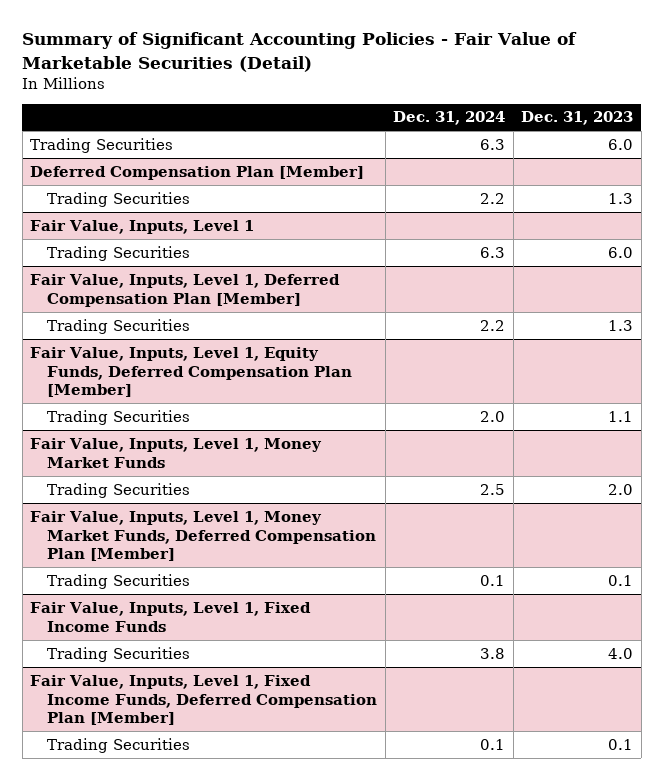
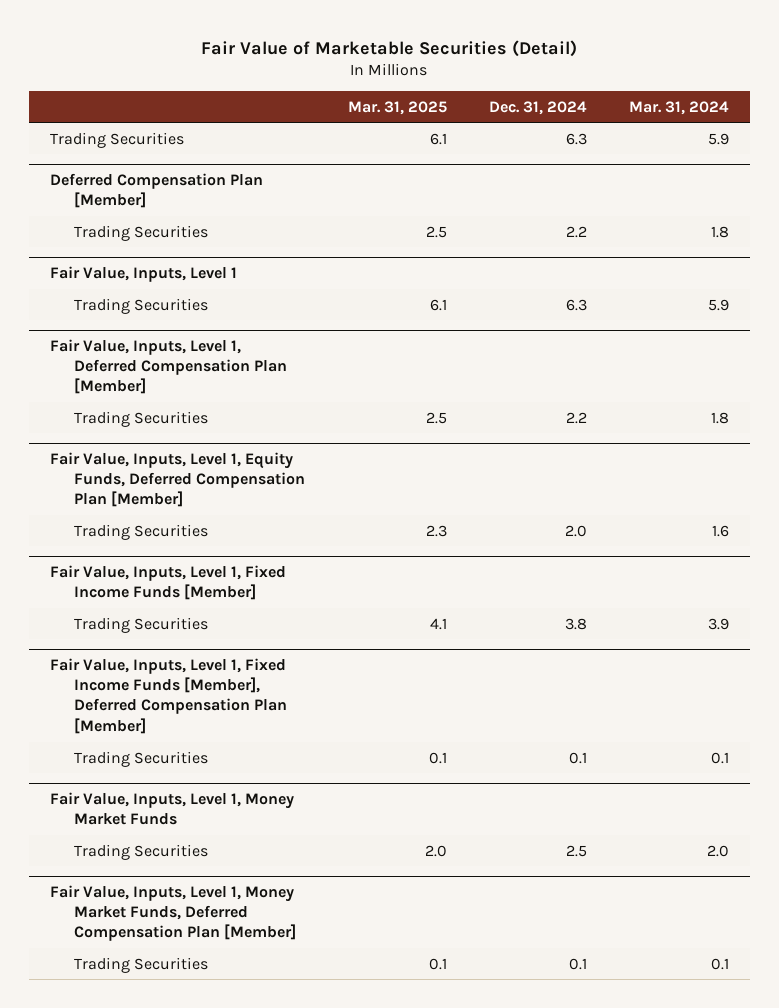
[22,32,578,72] Summary of Significant Accounting Policies - Fair Value of Marketable Securities (Detail) -> [201,39,578,57] Fair Value of Marketable Securities (Detail)
[521,111,634,126] Dec. 31, 2023 -> none
none -> [347,100,447,115] Mar. 31, 2025
none -> [628,100,729,115] Mar. 31, 2024
none -> [50,564,287,601] Fair Value, Inputs, Level 1, Fixed Income Funds [Member]
none -> [74,616,209,633] Trading Securities
none -> [50,657,288,734] Fair Value, Inputs, Level 1, Fixed Income Funds [Member], Deferred Compensation Plan [Member]
none -> [74,750,209,767] Trading Securities
[30,601,312,632] Fair Value, Inputs, Level 1, Fixed Income Funds -> none
[47,646,191,662] Trading Securities -> none
[30,674,378,726] Fair Value, Inputs, Level 1, Fixed Income Funds, Deferred Compensation Plan [Member] -> none
[47,737,191,753] Trading Securities -> none

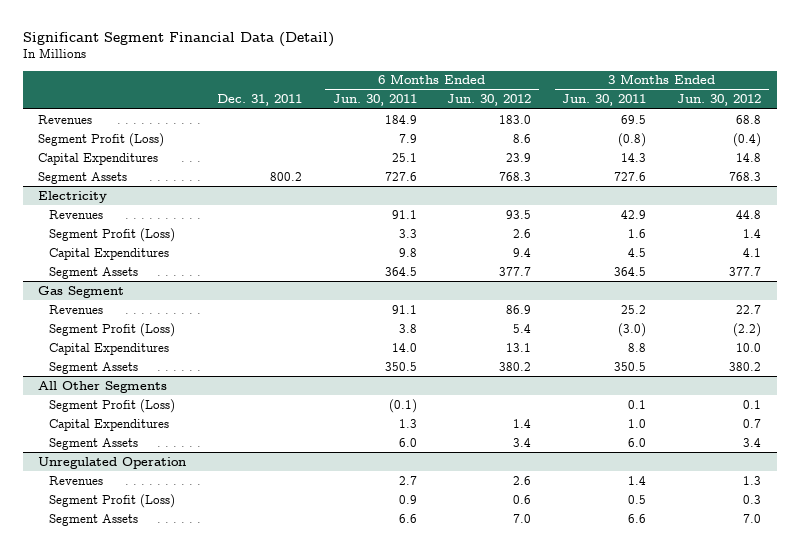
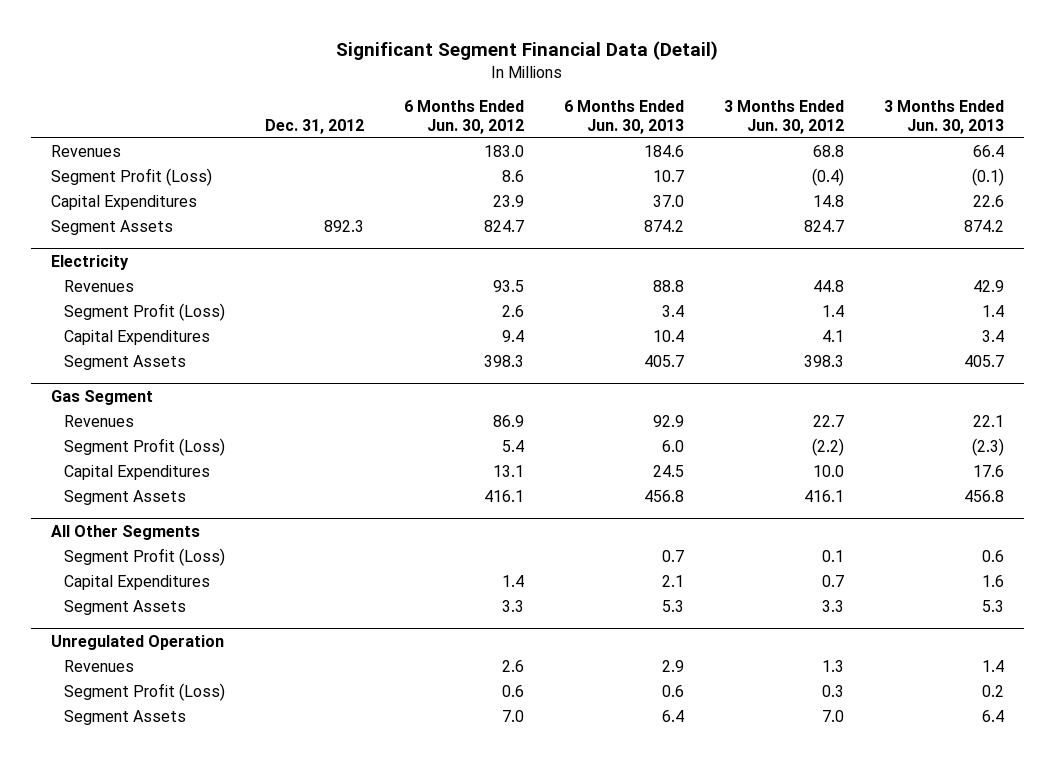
[216,94,302,107] Dec. 31, 2011 -> none
[332,94,417,107] Jun. 30, 2011 -> none
[562,94,647,107] Jun. 30, 2011 -> none
none -> [265,118,365,134] Dec. 31, 2012
none -> [563,100,684,134] 6 Months Ended Jun. 30, 2013
none -> [883,100,1004,134] 3 Months Ended Jun. 30, 2013
[499,171,532,181] 768.3 -> [484,220,525,233] 824.7
[729,171,762,181] 768.3 -> [803,220,844,233] 824.7
[499,266,532,276] 377.7 -> [484,355,525,368] 398.3
[729,266,762,276] 377.7 -> [803,355,844,368] 398.3
[499,361,532,371] 380.2 -> [484,490,525,503] 416.1
[729,361,762,371] 380.2 -> [803,490,844,503] 416.1
[513,437,532,447] 3.4 -> [502,600,525,613] 3.3
[743,437,762,447] 3.4 -> [821,600,844,613] 3.3

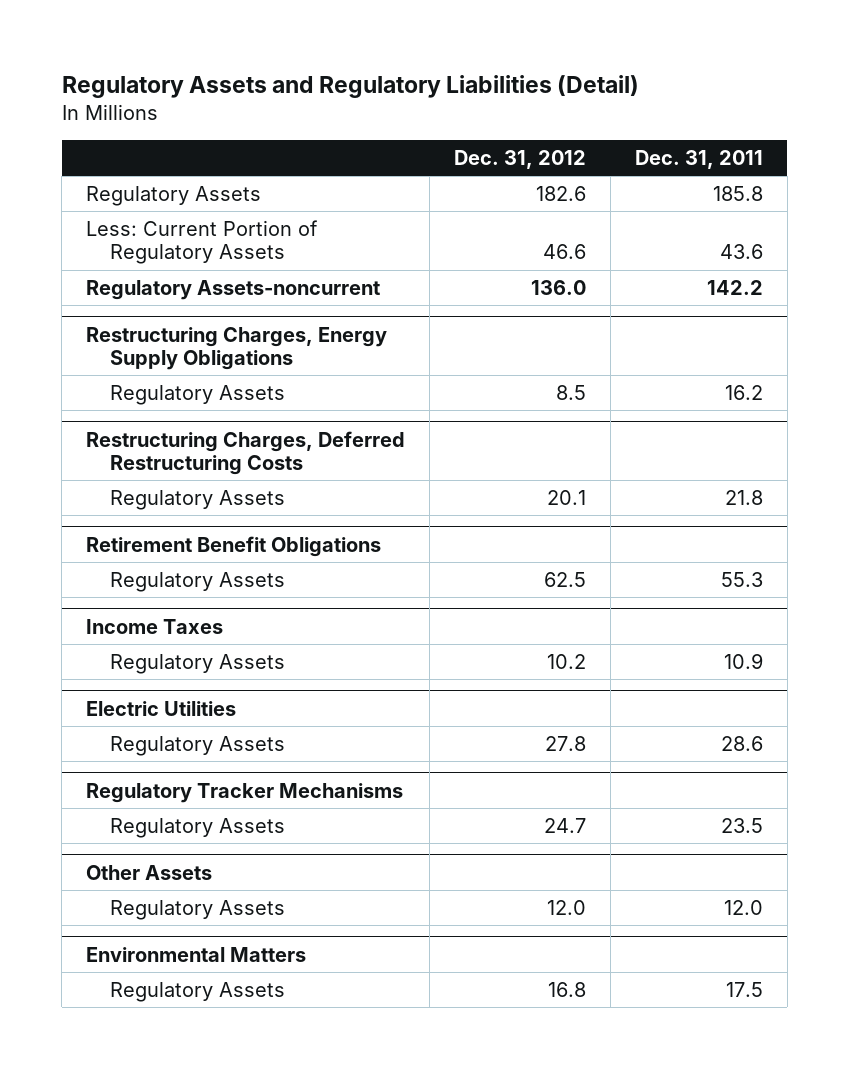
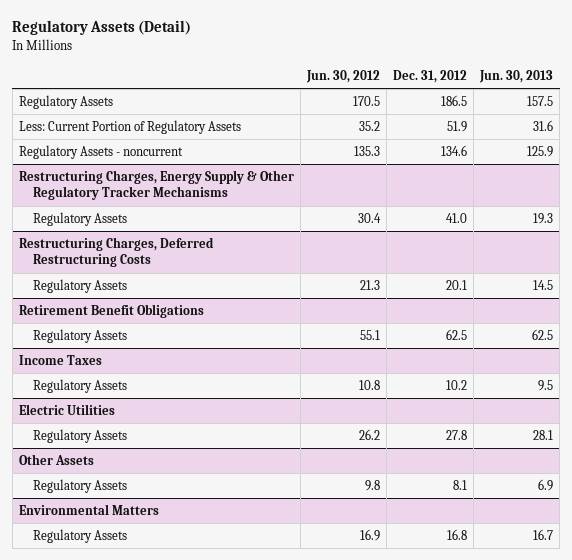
[61,74,639,98] Regulatory Assets and Regulatory Liabilities (Detail) -> [12,20,192,36] Regulatory Assets (Detail)
[634,149,763,169] Dec. 31, 2011 -> none
none -> [306,69,381,83] Jun. 30, 2012
none -> [479,69,554,83] Jun. 30, 2013
[86,326,388,370] Restructuring Charges, Energy Supply Obligations -> none
[535,186,586,202] 182.6 -> [441,95,468,107] 186.5
[542,244,586,260] 46.6 -> [447,121,468,133] 51.9
[86,280,381,301] Regulatory Assets-noncurrent -> [18,145,183,160] Regulatory Assets - noncurrent
[530,280,586,296] 136.0 -> [441,145,468,157] 134.6
none -> [18,170,294,201] Restructuring Charges, Energy Supply & Other Regulatory Tracker Mechanisms
[555,385,586,401] 8.5 -> [446,213,468,224] 41.0
[86,782,404,803] Regulatory Tracker Mechanisms -> none
[110,818,286,839] Regulatory Assets -> none
[546,900,586,916] 12.0 -> [453,480,468,491] 8.1

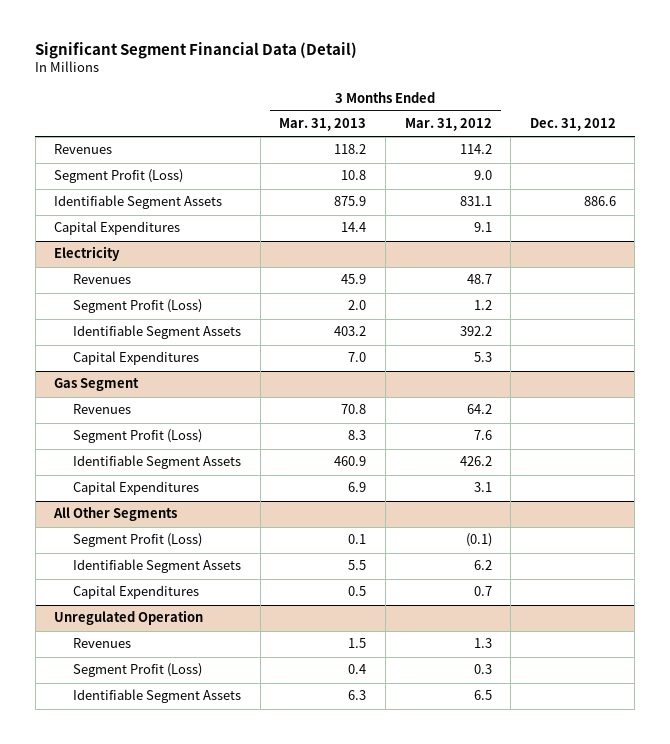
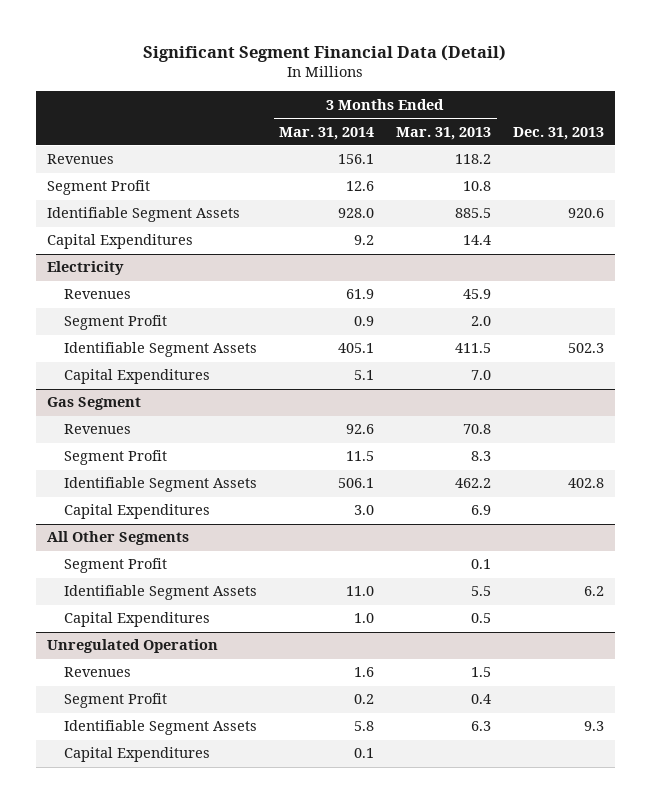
[404,118,492,132] Mar. 31, 2012 -> none
[529,118,616,132] Dec. 31, 2012 -> none
none -> [279,126,375,140] Mar. 31, 2014
none -> [513,126,605,140] Dec. 31, 2013
[54,169,184,184] Segment Profit (Loss) -> [46,180,150,196] Segment Profit
[334,196,367,207] 875.9 -> [455,208,492,219] 885.5
[72,299,202,314] Segment Profit (Loss) -> [64,315,168,331] Segment Profit
[334,326,367,337] 403.2 -> [455,343,492,354] 411.5
[72,429,202,444] Segment Profit (Loss) -> [64,450,168,466] Segment Profit
[334,456,367,467] 460.9 -> [455,478,492,489] 462.2
[72,533,202,548] Segment Profit (Loss) -> [64,558,168,574] Segment Profit
[72,663,202,678] Segment Profit (Loss) -> [64,693,168,709] Segment Profit
none -> [64,747,211,763] Capital Expenditures

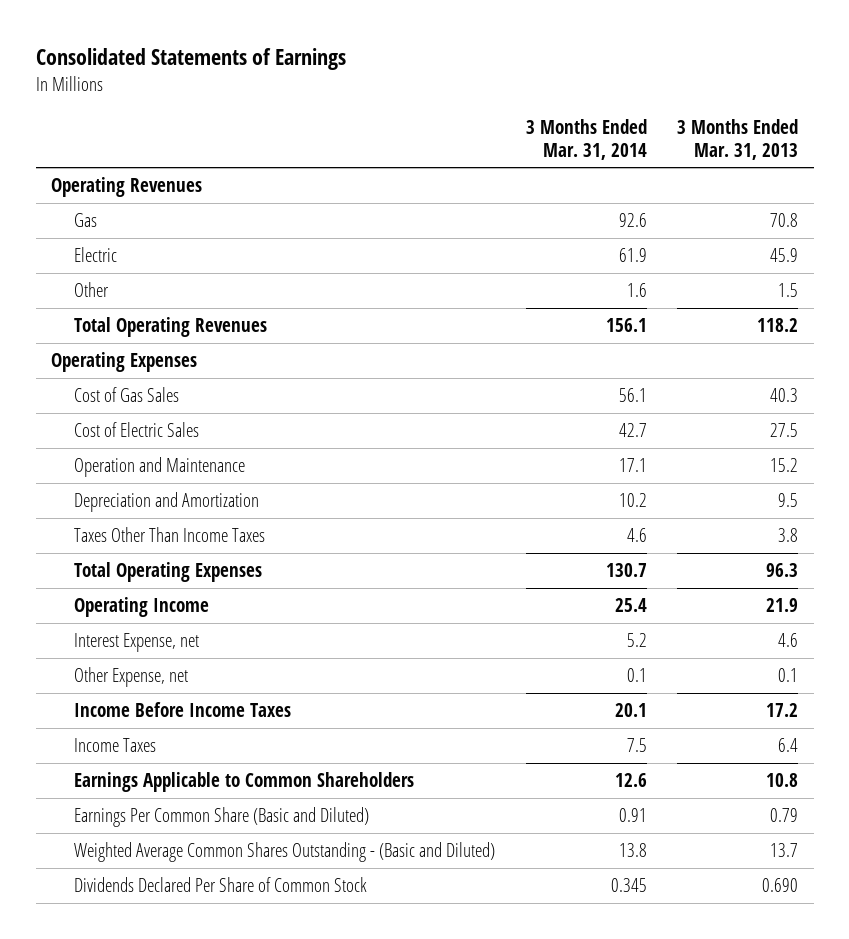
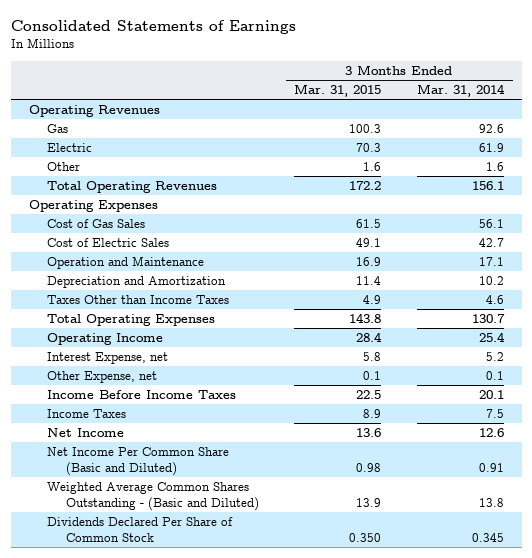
[677,119,799,160] 3 Months Ended Mar. 31, 2013 -> none
none -> [294,84,382,98] Mar. 31, 2015
[73,527,265,543] Taxes Other Than Income Taxes -> [47,294,230,304] Taxes Other than Income Taxes
[73,772,414,793] Earnings Applicable to Common Shareholders -> [47,427,125,437] Net Income
[73,807,369,828] Earnings Per Common Share (Basic and Diluted) -> [47,446,230,476] Net Income Per Common Share (Basic and Diluted)

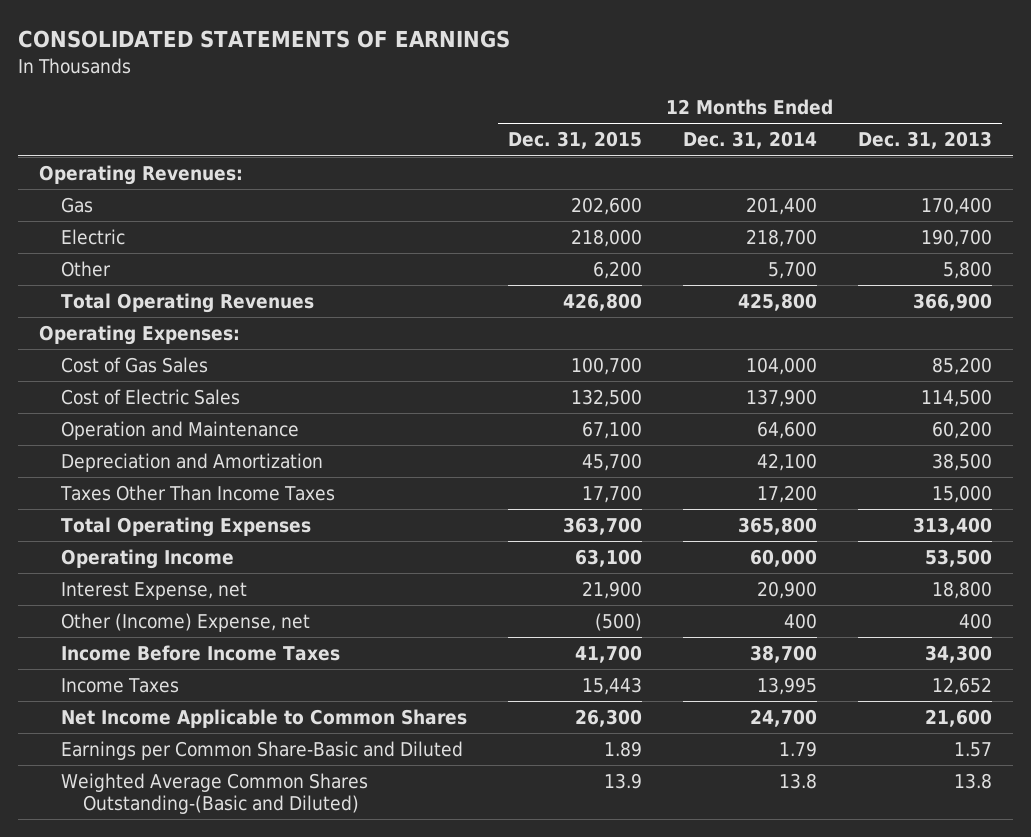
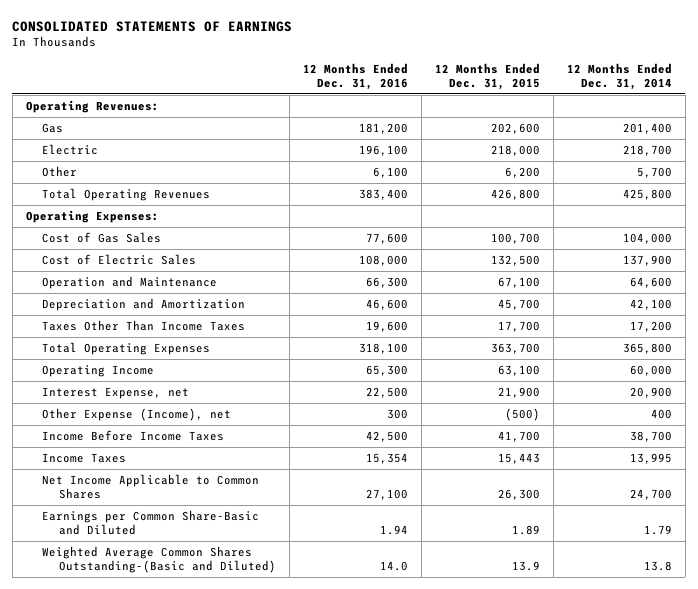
[858,131,993,150] Dec. 31, 2013 -> none
none -> [302,63,408,90] 12 Months Ended Dec. 31, 2016
[60,612,310,632] Other (Income) Expense, net -> [42,408,232,422] Other Expense (Income), net

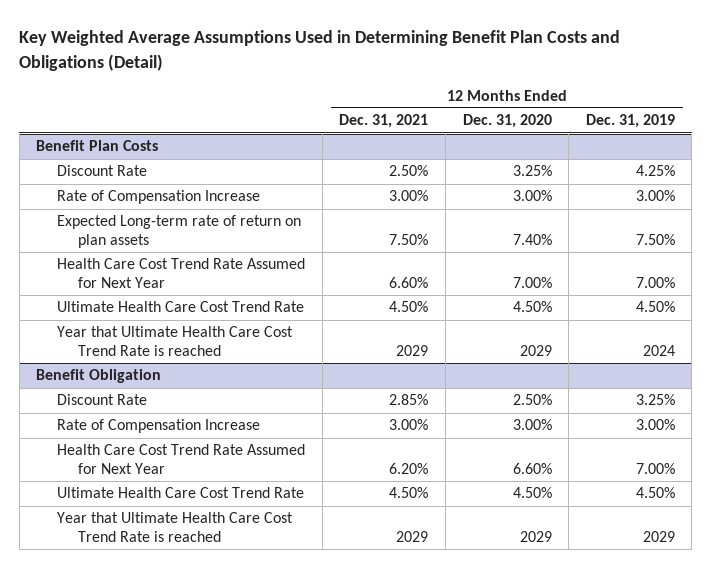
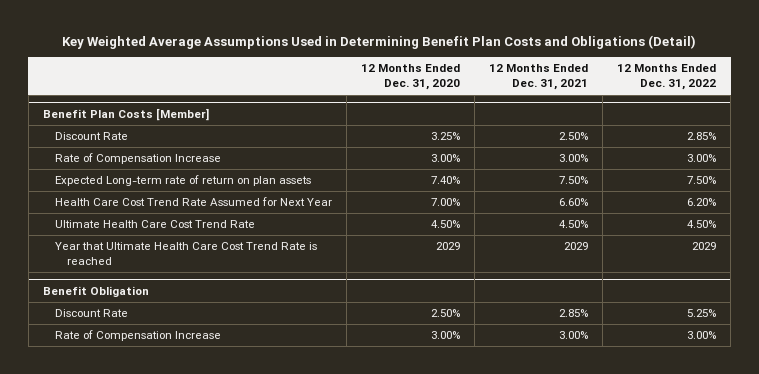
[585,114,675,129] Dec. 31, 2019 -> none
none -> [617,64,717,91] 12 Months Ended Dec. 31, 2022
[36,140,159,152] Benefit Plan Costs -> [42,107,209,121] Benefit Plan Costs [Member]
[57,444,306,474] Health Care Cost Trend Rate Assumed for Next Year -> none
[57,487,305,499] Ultimate Health Care Cost Trend Rate -> none
[57,512,294,542] Year that Ultimate Health Care Cost Trend Rate is reached -> none

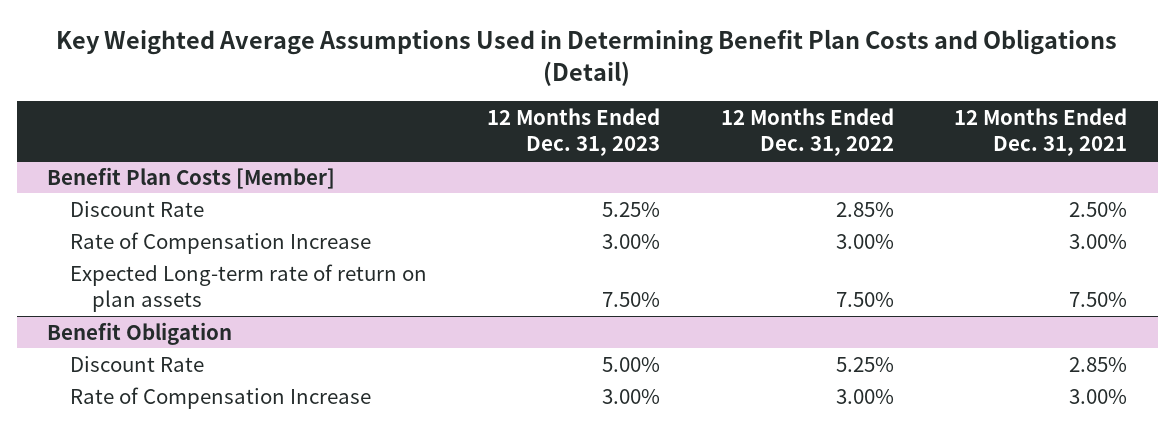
[360,64,460,91] 12 Months Ended Dec. 31, 2020 -> none
none -> [487,108,661,157] 12 Months Ended Dec. 31, 2023
[54,197,332,207] Health Care Cost Trend Rate Assumed for Next Year -> none
[54,220,255,229] Ultimate Health Care Cost Trend Rate -> none
[54,242,317,266] Year that Ultimate Health Care Cost Trend Rate is reached -> none

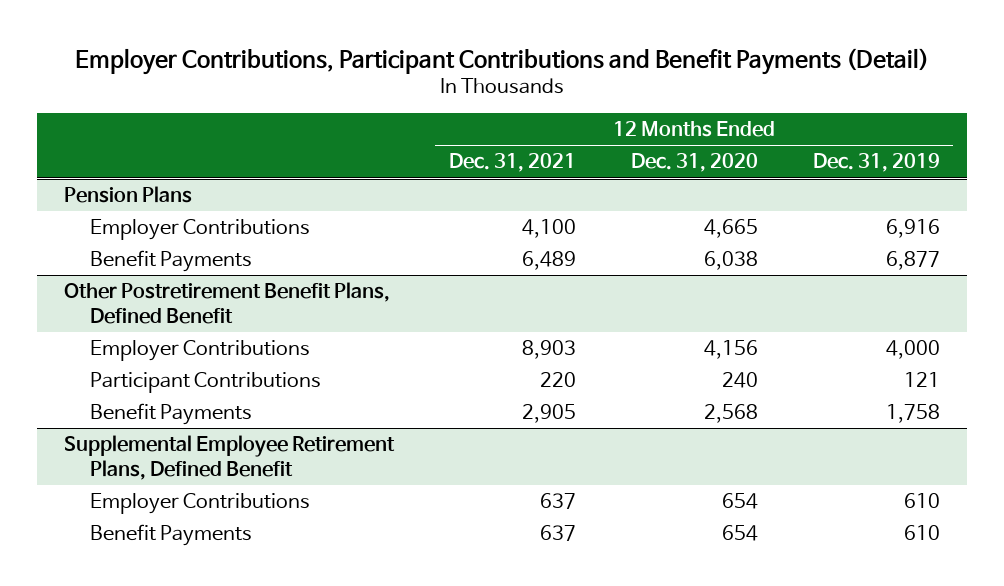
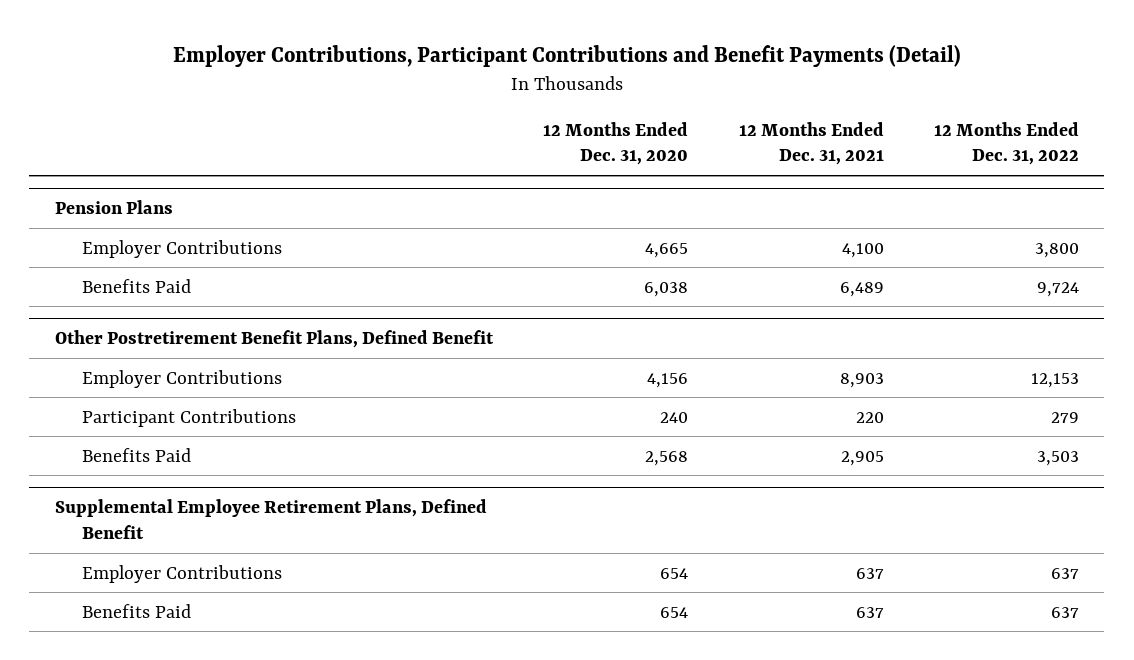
[812,153,940,173] Dec. 31, 2019 -> none
none -> [934,121,1080,166] 12 Months Ended Dec. 31, 2022
[90,250,253,273] Benefit Payments -> [82,278,192,293] Benefits Paid
[90,403,253,426] Benefit Payments -> [82,447,192,462] Benefits Paid
[90,524,253,547] Benefit Payments -> [82,603,192,618] Benefits Paid

